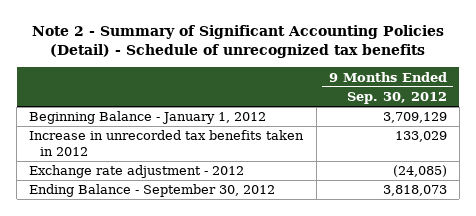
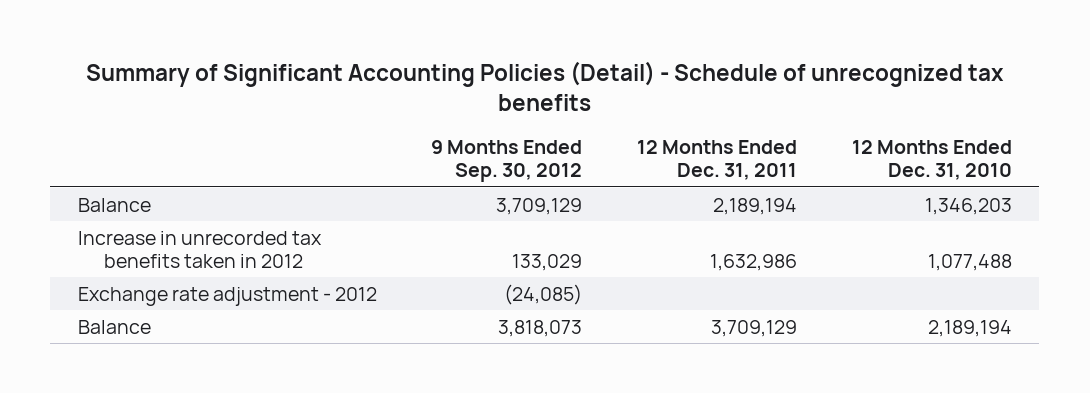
[32,25,445,59] Note 2 - Summary of Significant Accounting Policies (Detail) - Schedule of unrecognized tax benefits -> [85,60,1004,111] Summary of Significant Accounting Policies (Detail) - Schedule of unrecognized tax benefits
none -> [637,140,798,181] 12 Months Ended Dec. 31, 2011
none -> [851,140,1012,181] 12 Months Ended Dec. 31, 2010
[29,111,267,125] Beginning Balance - January 1, 2012 -> [77,197,151,212] Balance
[29,184,276,198] Ending Balance - September 30, 2012 -> [77,319,151,334] Balance

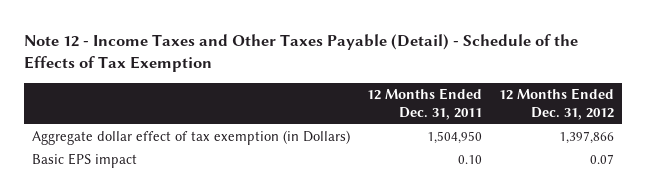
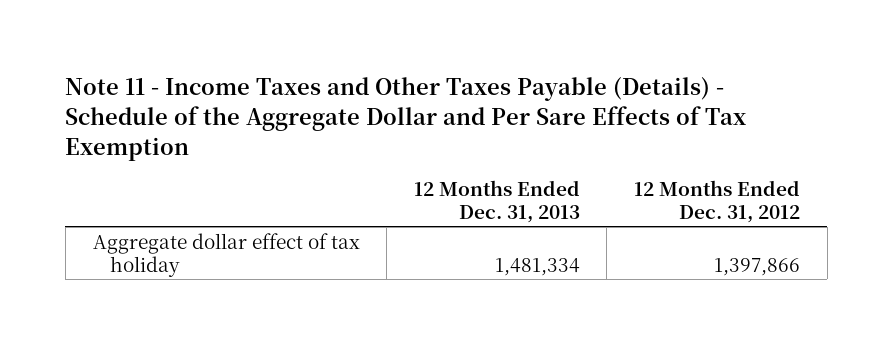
[23,34,578,73] Note 12 - Income Taxes and Other Taxes Payable (Detail) - Schedule of the Effects of Tax Exemption -> [65,77,747,161] Note 11 - Income Taxes and Other Taxes Payable (Details) - Schedule of the Aggregate Dollar and Per Sare Effects of Tax Exemption
[367,88,483,120] 12 Months Ended Dec. 31, 2011 -> none
none -> [413,179,580,223] 12 Months Ended Dec. 31, 2013
[32,153,138,169] Basic EPS impact -> none
[32,130,351,146] Aggregate dollar effect of tax exemption (in Dollars) -> [92,232,360,277] Aggregate dollar effect of tax holiday

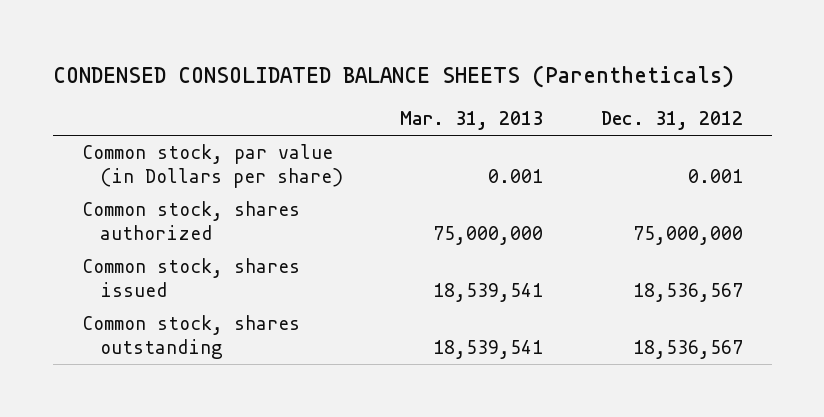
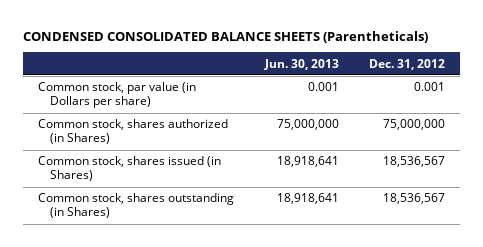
[400,111,544,131] Mar. 31, 2013 -> none
none -> [263,58,339,70] Jun. 30, 2013
[81,201,300,240] Common stock, shares authorized -> [38,119,229,145] Common stock, shares authorized (in Shares)
[81,258,300,297] Common stock, shares issued -> [38,156,222,182] Common stock, shares issued (in Shares)
[81,315,300,359] Common stock, shares outstanding -> [38,193,235,219] Common stock, shares outstanding (in Shares)

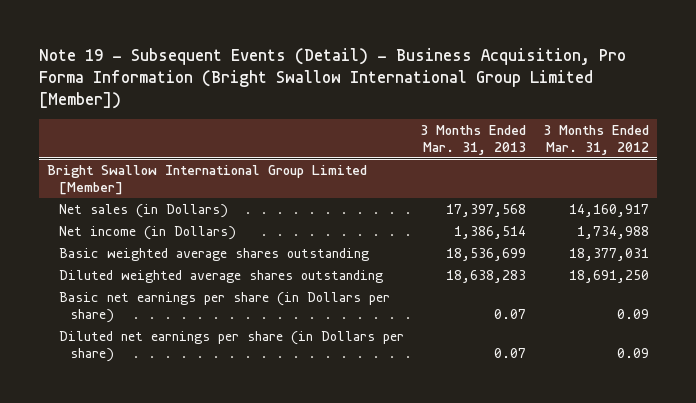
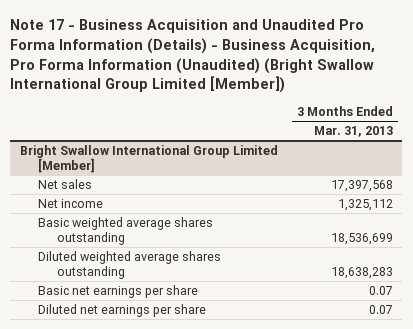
[38,47,626,110] Note 19 - Subsequent Events (Detail) - Business Acquisition, Pro Forma Information (Bright Swallow International Group Limited [Member]) -> [10,19,376,94] Note 17 - Business Acquisition and Unaudited Pro Forma Information (Details) - Business Acquisition, Pro Forma Information (Unaudited) (Bright Swallow International Group Limited [Member])
[543,124,650,156] 3 Months Ended Mar. 31, 2012 -> none
[58,203,228,218] Net sales (in Dollars) -> [38,179,93,190] Net sales
[58,225,236,240] Net income (in Dollars) -> [38,199,104,209] Net income
[454,225,527,239] 1,386,514 -> [337,199,393,212] 1,325,112
[58,291,390,323] Basic net earnings per share (in Dollars per share) -> [38,285,199,299] Basic net earnings per share
[58,330,404,362] Diluted net earnings per share (in Dollars per share) -> [38,304,207,318] Diluted net earnings per share

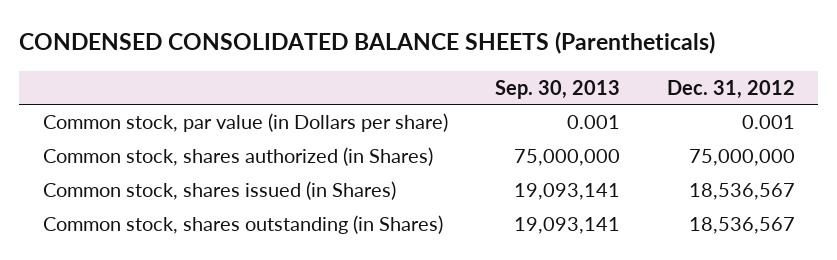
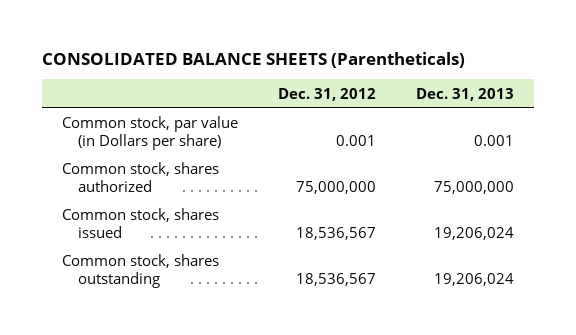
[19,31,716,55] CONDENSED CONSOLIDATED BALANCE SHEETS (Parentheticals) -> [41,51,465,68] CONSOLIDATED BALANCE SHEETS (Parentheticals)
[494,79,620,99] Sep. 30, 2013 -> none
none -> [416,87,515,101] Dec. 31, 2013
[42,147,433,167] Common stock, shares authorized (in Shares) -> [61,162,219,193] Common stock, shares authorized
[42,181,396,201] Common stock, shares issued (in Shares) -> [61,208,219,239] Common stock, shares issued
[42,215,443,235] Common stock, shares outstanding (in Shares) -> [61,254,219,289] Common stock, shares outstanding

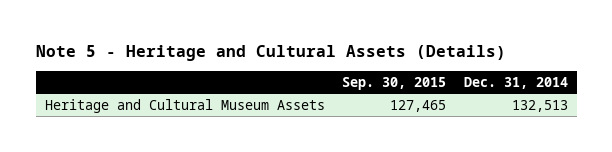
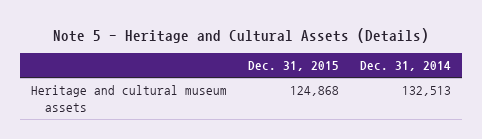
[342,76,447,90] Sep. 30, 2015 -> none
none -> [247,61,339,72] Dec. 31, 2015
[44,99,325,114] Heritage and Cultural Museum Assets -> [30,85,227,112] Heritage and cultural museum assets

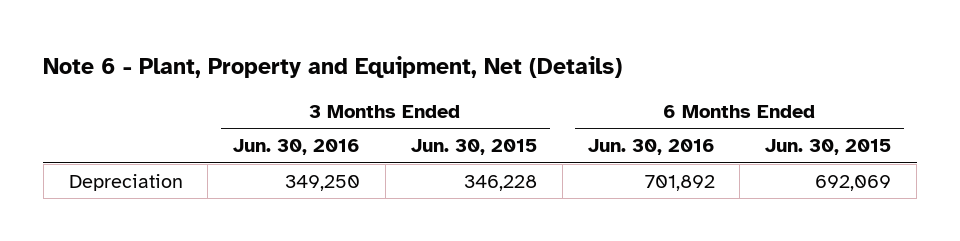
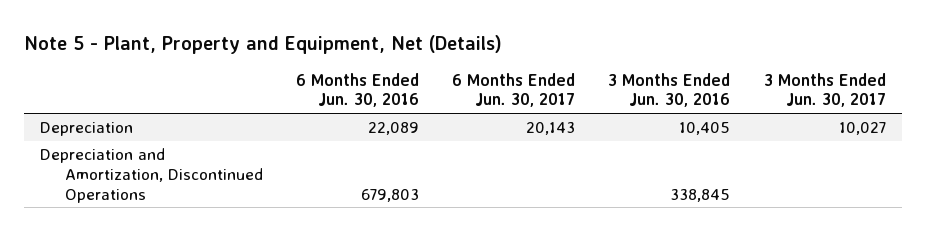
[43,56,623,79] Note 6 - Plant, Property and Equipment, Net (Details) -> [23,34,502,54] Note 5 - Plant, Property and Equipment, Net (Details)
[410,139,537,156] Jun. 30, 2015 -> none
[765,139,892,156] Jun. 30, 2015 -> none
none -> [452,72,576,108] 6 Months Ended Jun. 30, 2017
none -> [763,72,886,108] 3 Months Ended Jun. 30, 2017
[285,174,361,191] 349,250 -> [679,122,731,136] 10,405
[644,174,715,191] 701,892 -> [368,122,420,136] 22,089
none -> [40,148,263,203] Depreciation and Amortization, Discontinued Operations

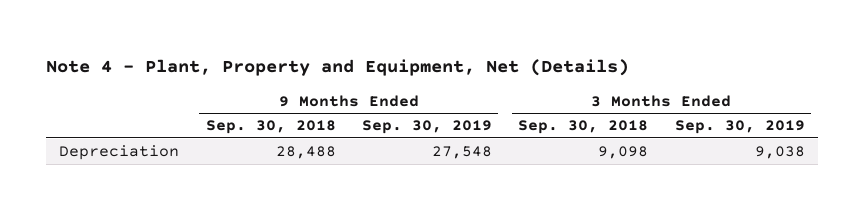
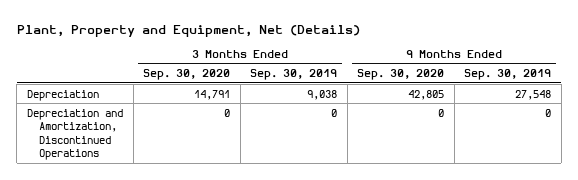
[45,58,629,76] Note 4 - Plant, Property and Equipment, Net (Details) -> [16,24,360,37] Plant, Property and Equipment, Net (Details)
[205,120,336,135] Sep. 30, 2018 -> none
[518,120,649,135] Sep. 30, 2018 -> none
none -> [143,68,231,80] Sep. 30, 2020
none -> [357,68,445,80] Sep. 30, 2020
none -> [27,108,124,160] Depreciation and Amortization, Discontinued Operations

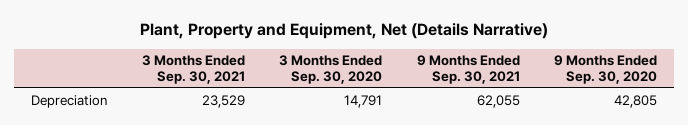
[16,24,360,37] Plant, Property and Equipment, Net (Details) -> [139,23,548,40] Plant, Property and Equipment, Net (Details Narrative)
[250,68,338,80] Sep. 30, 2019 -> none
[464,68,552,80] Sep. 30, 2019 -> none
none -> [142,54,246,85] 3 Months Ended Sep. 30, 2021
none -> [416,54,520,85] 9 Months Ended Sep. 30, 2021
[27,108,124,160] Depreciation and Amortization, Discontinued Operations -> none

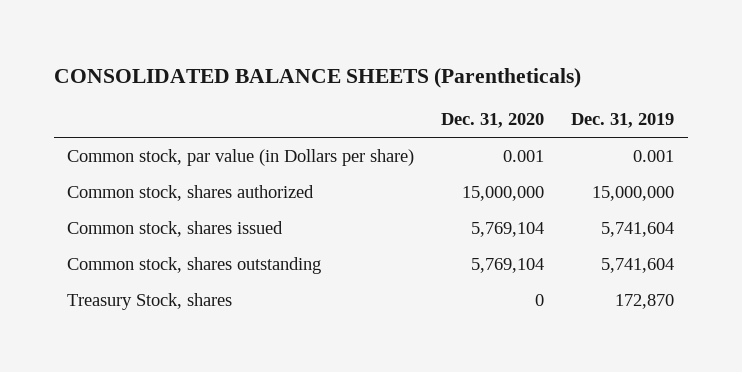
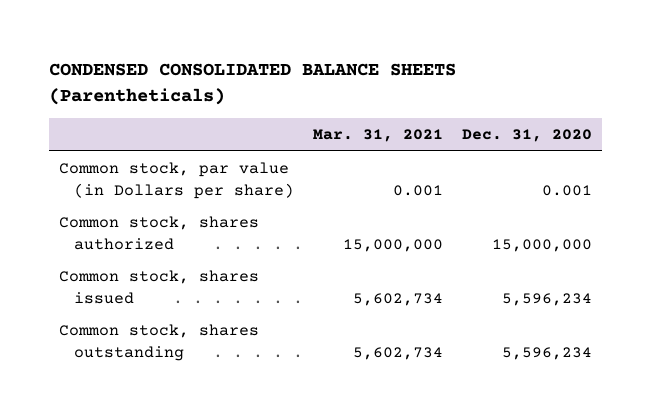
[53,67,581,88] CONSOLIDATED BALANCE SHEETS (Parentheticals) -> [49,63,457,106] CONDENSED CONSOLIDATED BALANCE SHEETS (Parentheticals)
[571,113,675,129] Dec. 31, 2019 -> none
none -> [313,129,444,143] Mar. 31, 2021
[67,293,233,311] Treasury Stock, shares -> none
[471,222,545,238] 5,769,104 -> [502,292,593,306] 5,596,234
[471,258,545,274] 5,769,104 -> [502,346,593,360] 5,596,234

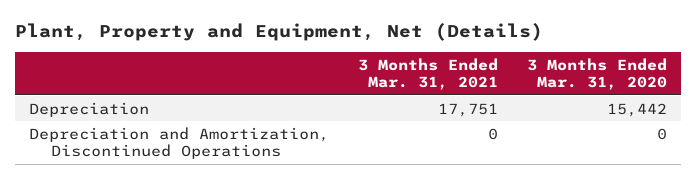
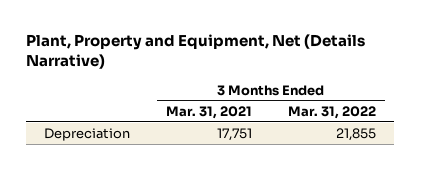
[14,23,543,42] Plant, Property and Equipment, Net (Details) -> [26,34,366,70] Plant, Property and Equipment, Net (Details Narrative)
[526,57,667,91] 3 Months Ended Mar. 31, 2020 -> none
none -> [288,105,377,119] Mar. 31, 2022
[29,126,330,160] Depreciation and Amortization, Discontinued Operations -> none

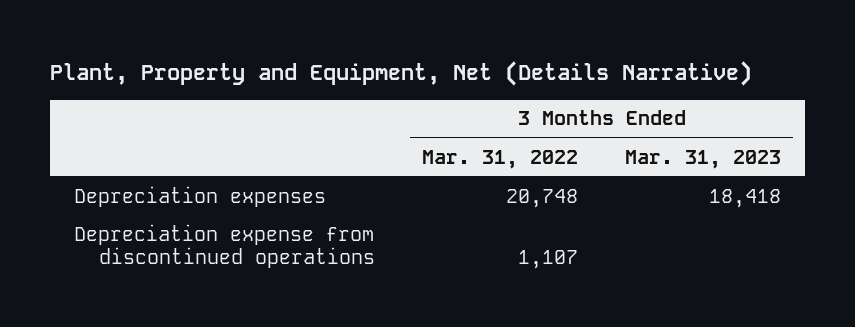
[166,105,253,119] Mar. 31, 2021 -> none
none -> [625,149,782,169] Mar. 31, 2023
[44,128,131,142] Depreciation -> [74,185,327,207] Depreciation expenses
[336,128,377,142] 21,855 -> [506,188,579,208] 20,748
none -> [74,223,376,269] Depreciation expense from discontinued operations

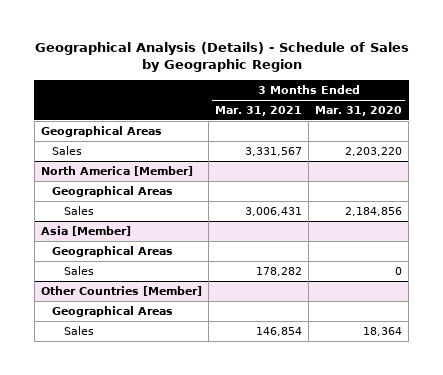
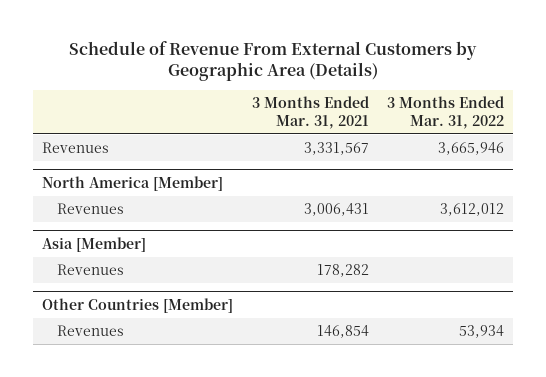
[34,41,409,73] Geographical Analysis (Details) - Schedule of Sales by Geographic Region -> [69,40,478,82] Schedule of Revenue From External Customers by Geographic Area (Details)
[315,106,403,117] Mar. 31, 2020 -> none
none -> [386,96,504,130] 3 Months Ended Mar. 31, 2022
[40,125,162,137] Geographical Areas -> none
[52,145,83,155] Sales -> [42,141,110,153] Revenues
[52,185,174,197] Geographical Areas -> none
[63,205,94,215] Sales -> [56,202,124,214] Revenues
[52,245,174,257] Geographical Areas -> none
[63,265,94,275] Sales -> [56,263,124,275] Revenues
[52,305,174,317] Geographical Areas -> none
[63,325,94,335] Sales -> [56,324,124,336] Revenues

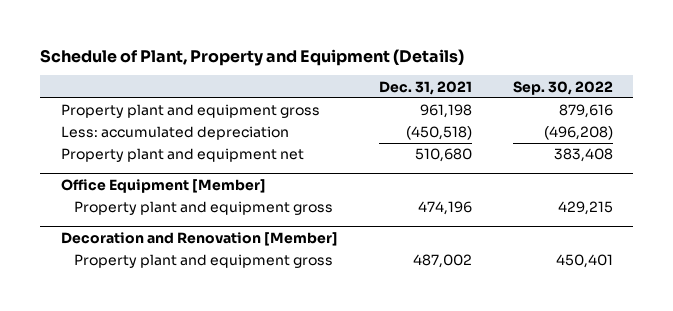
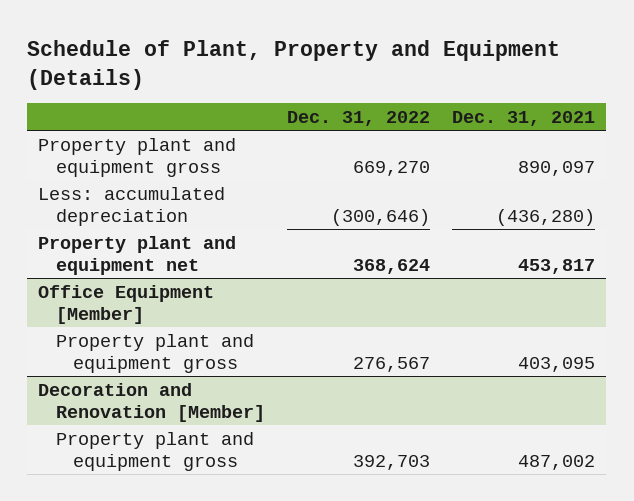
[512,80,613,95] Sep. 30, 2022 -> none
none -> [286,111,430,127] Dec. 31, 2022
[419,104,472,119] 961,198 -> [518,161,596,177] 890,097
[405,126,472,141] (450,518) -> [496,209,596,227] (436,280)
[414,148,472,163] 510,680 -> [518,259,596,275] 453,817
[417,201,472,216] 474,196 -> [518,357,596,373] 403,095

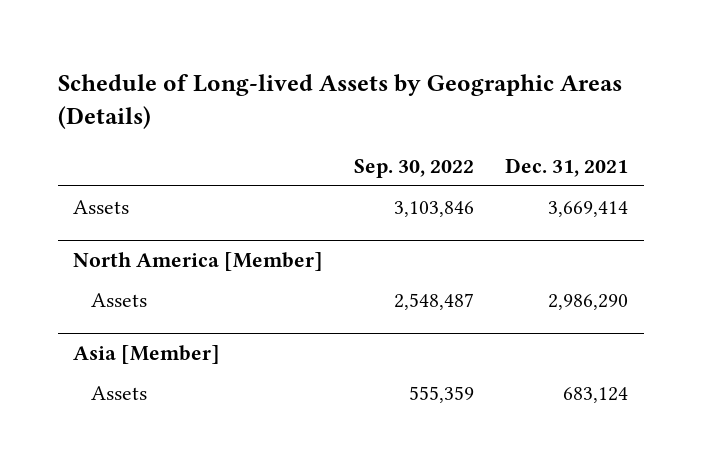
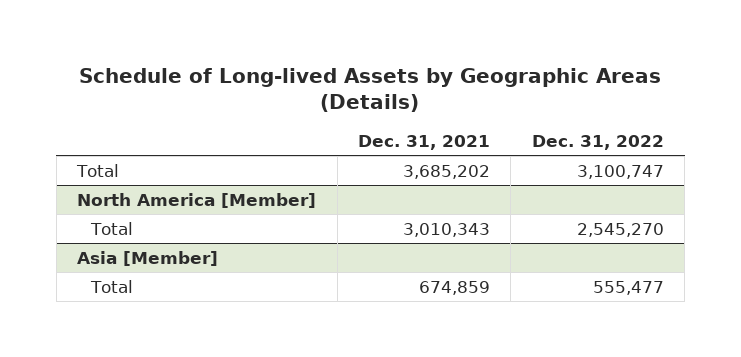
[354,158,475,178] Sep. 30, 2022 -> none
none -> [531,135,664,151] Dec. 31, 2022
[73,200,130,215] Assets -> none
none -> [76,163,120,177] Total
[91,293,148,308] Assets -> none
none -> [90,221,134,235] Total
[91,386,148,401] Assets -> none
none -> [90,279,134,293] Total

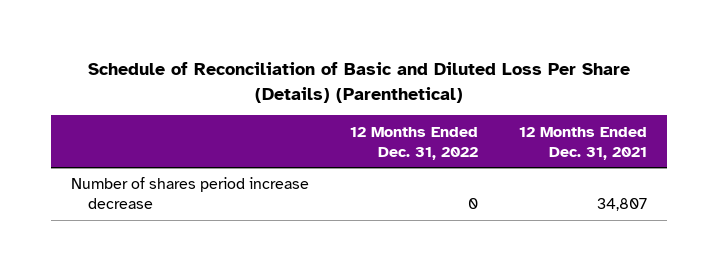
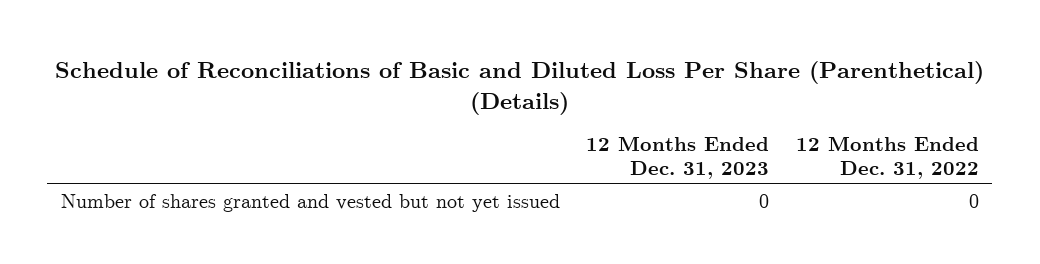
[87,62,630,103] Schedule of Reconciliation of Basic and Diluted Loss Per Share (Details) (Parenthetical) -> [54,60,984,115] Schedule of Reconciliations of Basic and Diluted Loss Per Share (Parenthetical) (Details)
[518,126,647,160] 12 Months Ended Dec. 31, 2021 -> none
none -> [586,135,770,179] 12 Months Ended Dec. 31, 2023
[70,177,309,210] Number of shares period increase decrease -> [60,193,560,212] Number of shares granted and vested but not yet issued

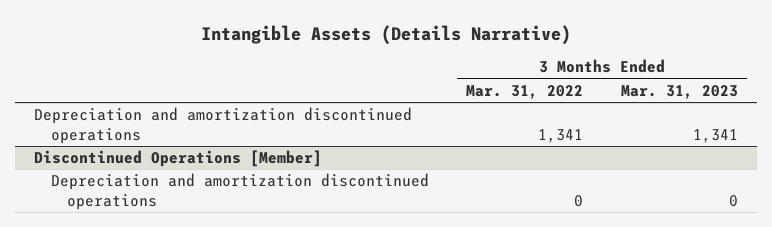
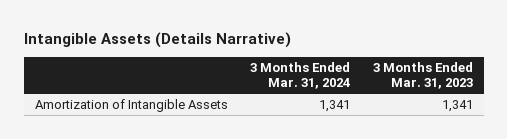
[466,84,584,99] Mar. 31, 2022 -> none
none -> [250,61,351,90] 3 Months Ended Mar. 31, 2024
[34,150,323,168] Discontinued Operations [Member] -> none
[50,173,429,210] Depreciation and amortization discontinued operations -> none
[34,107,413,144] Depreciation and amortization discontinued operations -> [34,99,228,113] Amortization of Intangible Assets

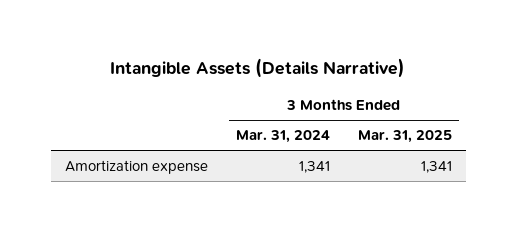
[372,61,473,90] 3 Months Ended Mar. 31, 2023 -> none
none -> [357,130,452,144] Mar. 31, 2025
[34,99,228,113] Amortization of Intangible Assets -> [64,160,208,175] Amortization expense

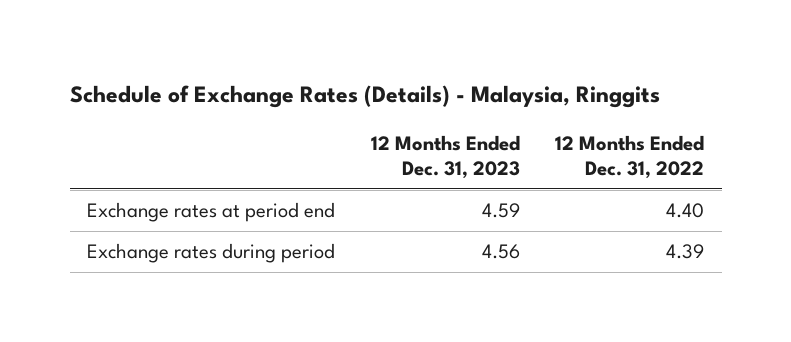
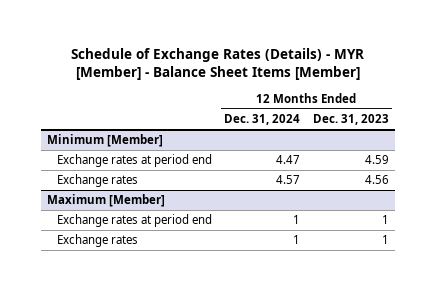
[69,84,660,108] Schedule of Exchange Rates (Details) - Malaysia, Ringgits -> [70,47,364,80] Schedule of Exchange Rates (Details) - MYR [Member] - Balance Sheet Items [Member]
[555,134,705,180] 12 Months Ended Dec. 31, 2022 -> none
none -> [224,114,301,126] Dec. 31, 2024
none -> [46,134,163,148] Minimum [Member]
[87,243,336,264] Exchange rates during period -> [56,174,138,188] Exchange rates
none -> [46,194,165,208] Maximum [Member]
none -> [56,214,212,228] Exchange rates at period end
none -> [56,234,138,248] Exchange rates

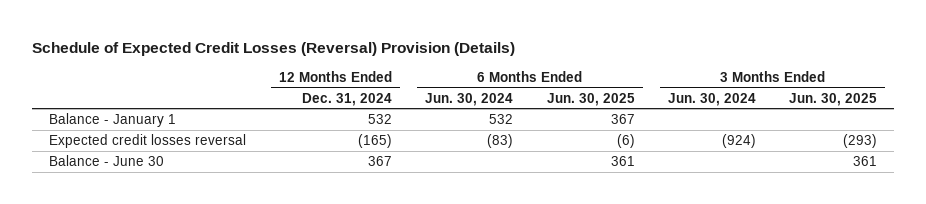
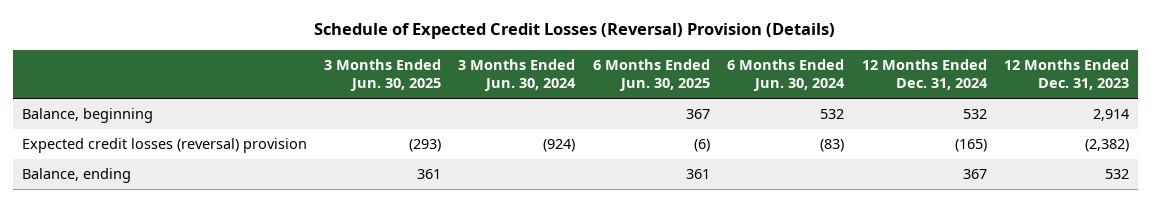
none -> [1003,59,1129,91] 12 Months Ended Dec. 31, 2023
[48,113,176,128] Balance - January 1 -> [21,108,153,124] Balance, beginning
[48,134,246,149] Expected credit losses reversal -> [21,138,307,154] Expected credit losses (reversal) provision
[48,155,164,167] Balance - June 30 -> [21,168,131,184] Balance, ending

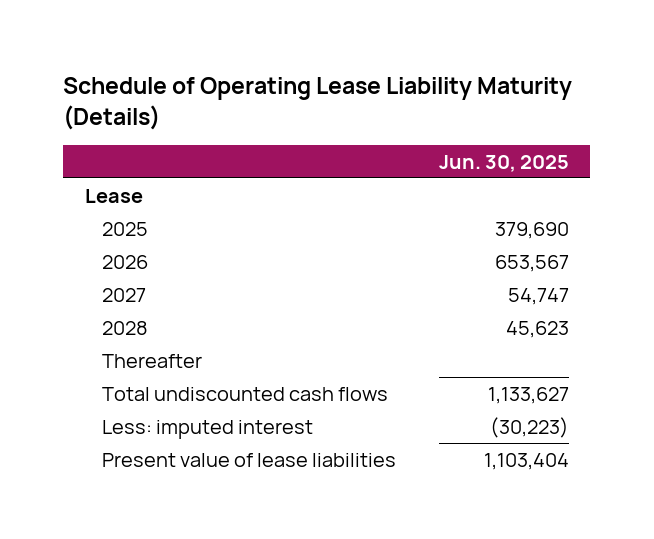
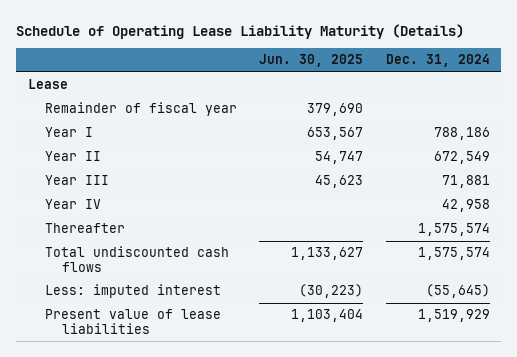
none -> [385,54,490,68] Dec. 31, 2024
[101,221,148,236] 2025 -> [44,102,237,117] Remainder of fiscal year
[101,254,148,269] 2026 -> [44,127,93,138] Year I
[101,287,146,302] 2027 -> [44,151,101,162] Year II
[101,320,148,335] 2028 -> [44,175,109,186] Year III
none -> [44,199,101,210] Year IV

